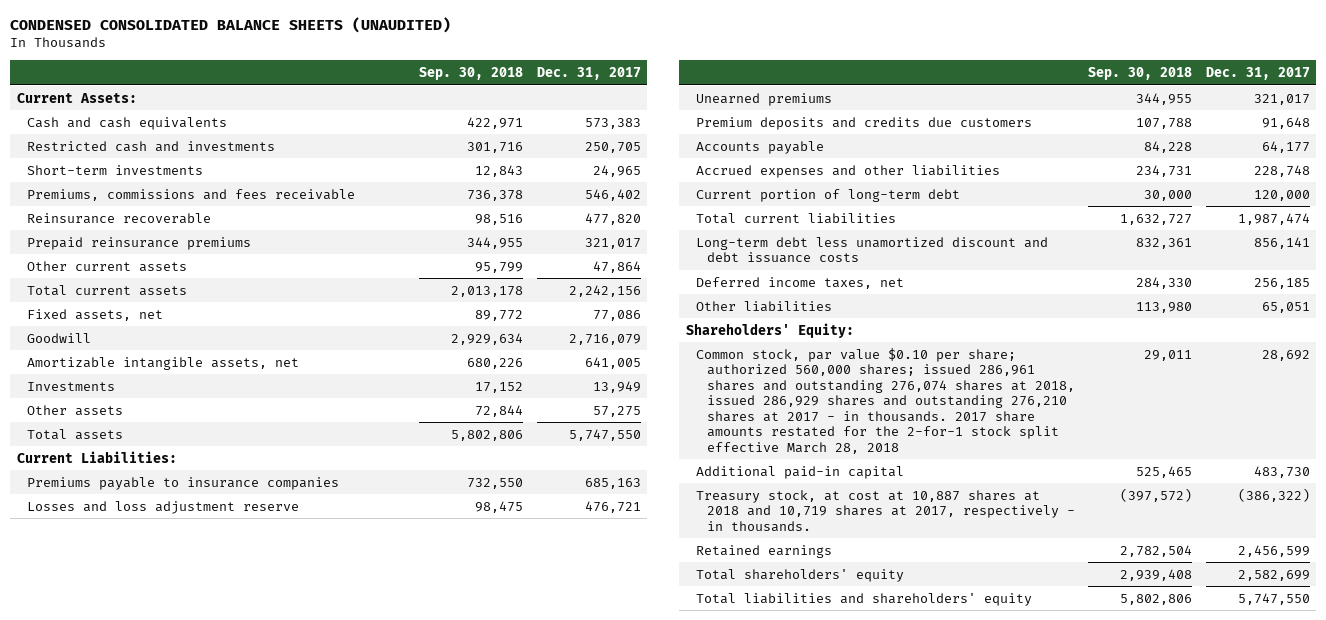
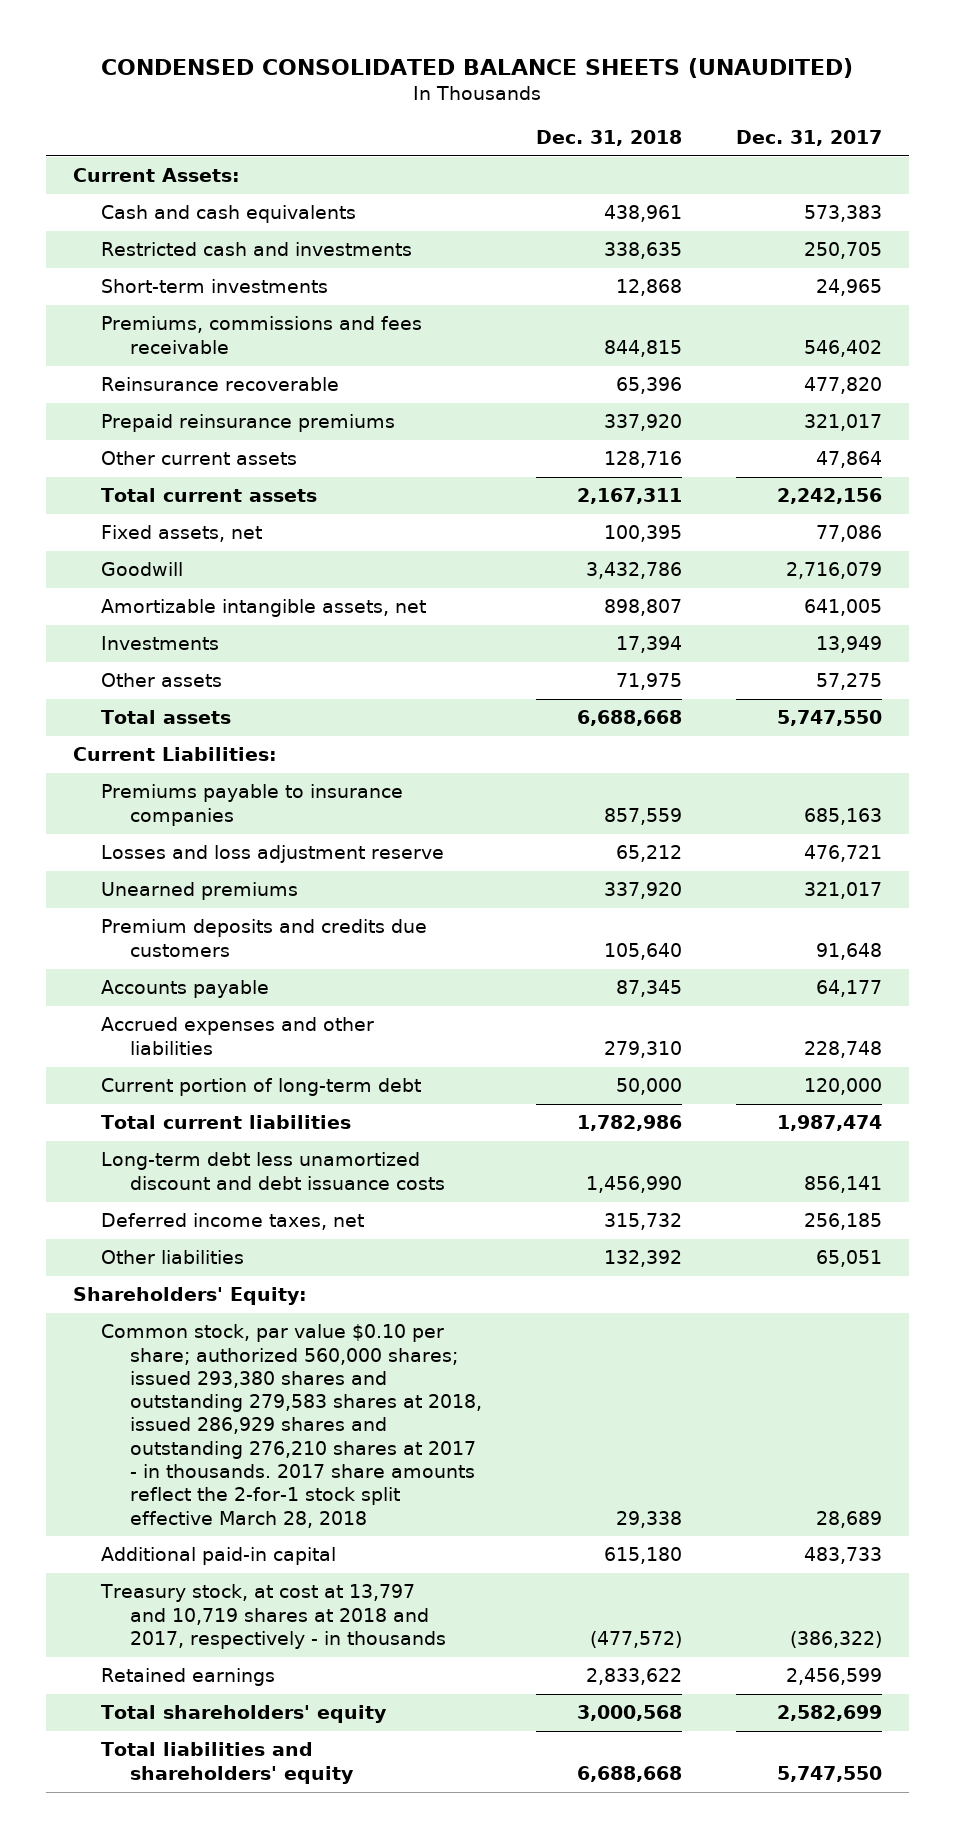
[419,66,524,80] Sep. 30, 2018 -> none
none -> [535,129,682,146] Dec. 31, 2018
[696,347,1075,454] Common stock, par value $0.10 per share; authorized 560,000 shares; issued 286,961 shares and outstanding 276,074 shares at 2018, issued 286,929 shares and outstanding 276,210 shares at 2017 - in thousands. 2017 share amounts restated for the 2-for-1 stock split effective March 28, 2018 -> [101,1324,482,1528] Common stock, par value $0.10 per share; authorized 560,000 shares; issued 293,380 shares and outstanding 279,583 shares at 2018, issued 286,929 shares and outstanding 276,210 shares at 2017 - in thousands. 2017 share amounts reflect the 2-for-1 stock split effective March 28, 2018
[1261,349,1310,361] 28,692 -> [815,1510,882,1528] 28,689
[1253,465,1310,478] 483,730 -> [803,1547,882,1565] 483,733
[696,489,1075,532] Treasury stock, at cost at 10,887 shares at 2018 and 10,719 shares at 2017, respectively - in thousands. -> [100,1584,446,1649] Treasury stock, at cost at 13,797 and 10,719 shares at 2018 and 2017, respectively - in thousands

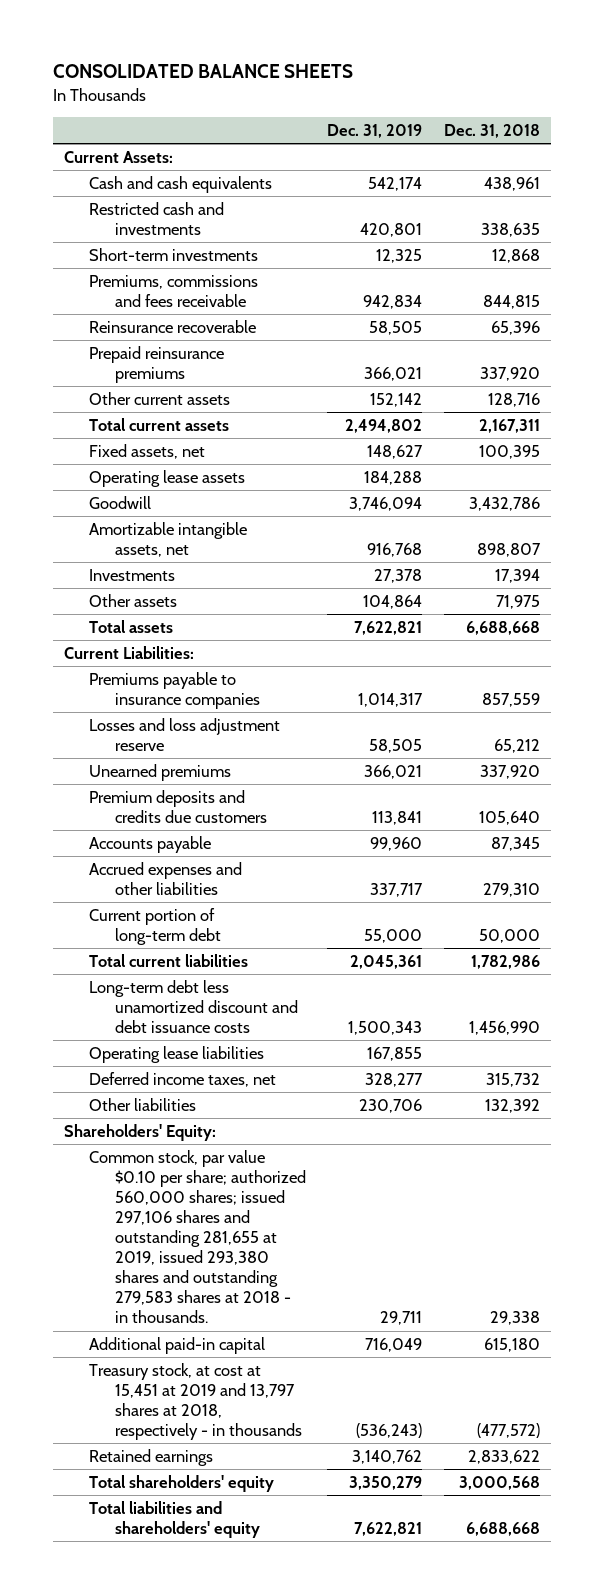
[101,57,854,78] CONDENSED CONSOLIDATED BALANCE SHEETS (UNAUDITED) -> [52,64,353,79] CONSOLIDATED BALANCE SHEETS
[735,129,882,146] Dec. 31, 2017 -> none
none -> [327,124,423,139] Dec. 31, 2019
none -> [89,469,246,487] Operating lease assets
none -> [89,1045,265,1063] Operating lease liabilities
[101,1324,482,1528] Common stock, par value $0.10 per share; authorized 560,000 shares; issued 293,380 shares and outstanding 279,583 shares at 2018, issued 286,929 shares and outstanding 276,210 shares at 2017 - in thousands. 2017 share amounts reflect the 2-for-1 stock split effective March 28, 2018 -> [89,1149,306,1324] Common stock, par value $0.10 per share; authorized 560,000 shares; issued 297,106 shares and outstanding 281,655 at 2019, issued 293,380 shares and outstanding 279,583 shares at 2018 - in thousands.
[100,1584,446,1649] Treasury stock, at cost at 13,797 and 10,719 shares at 2018 and 2017, respectively - in thousands -> [89,1362,302,1441] Treasury stock, at cost at 15,451 at 2019 and 13,797 shares at 2018, respectively - in thousands

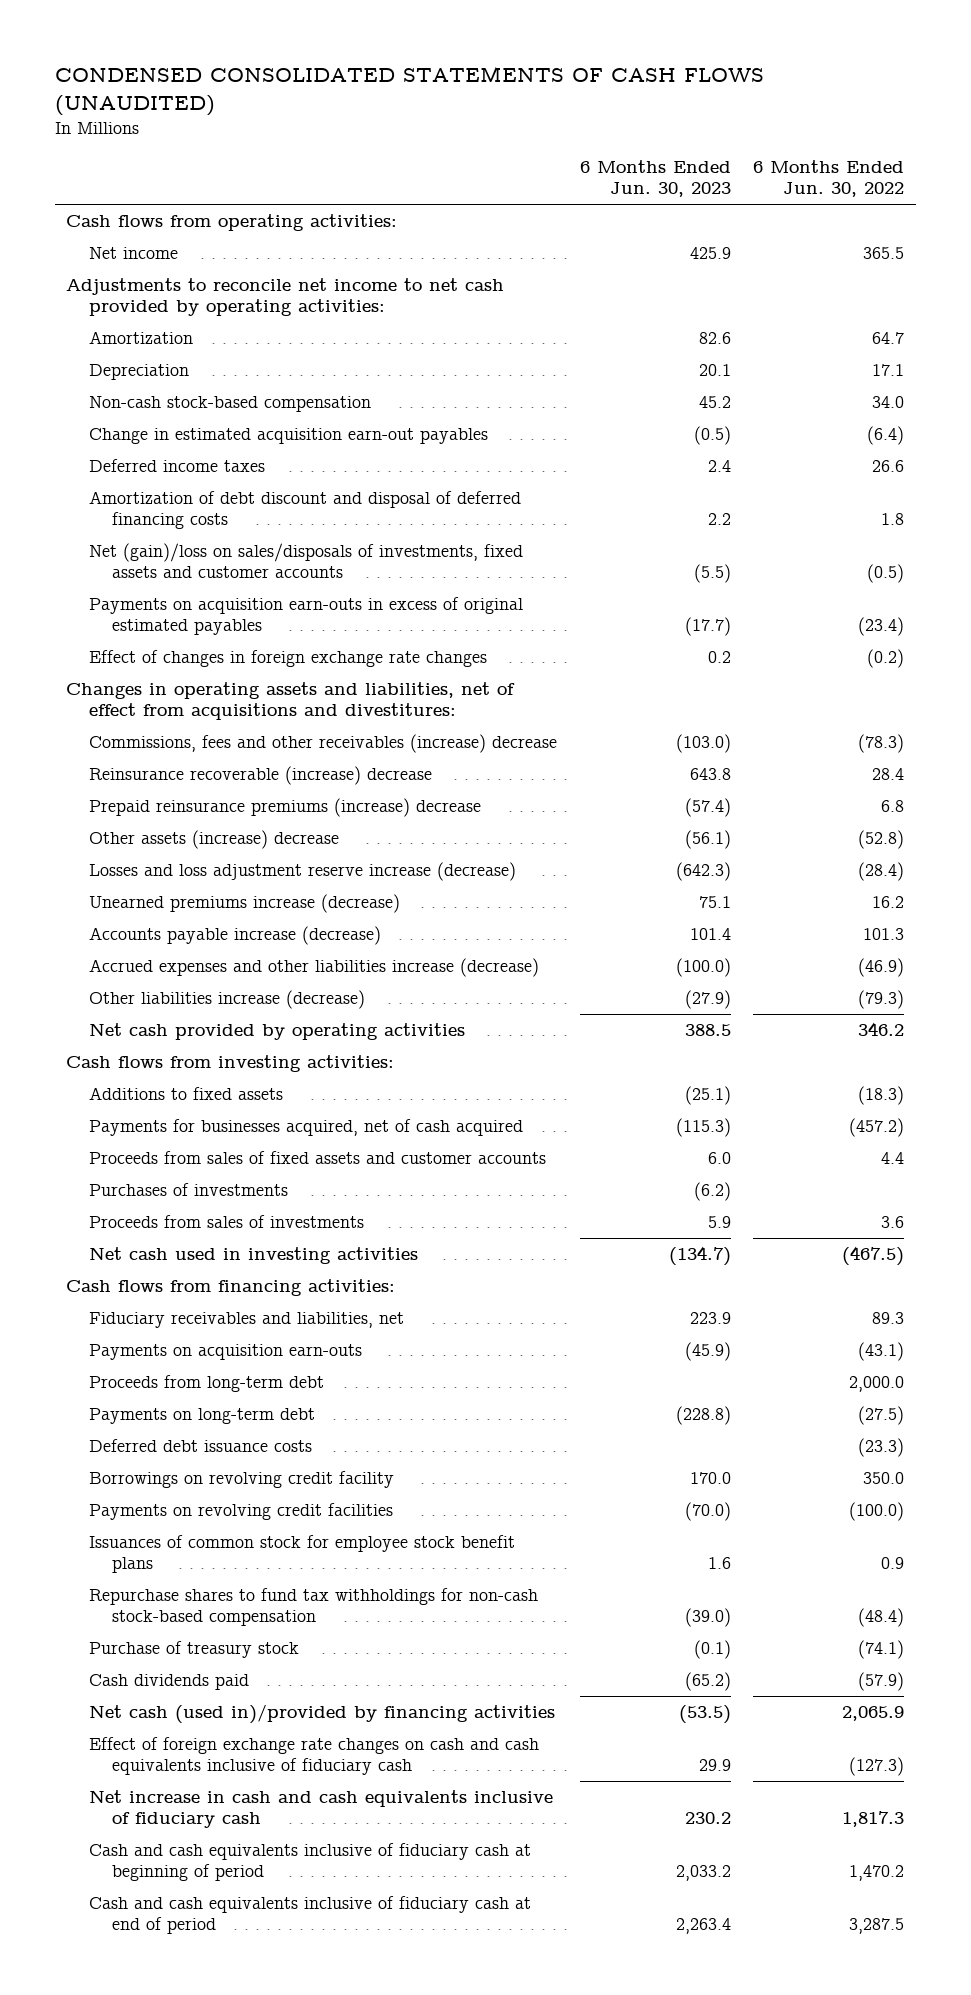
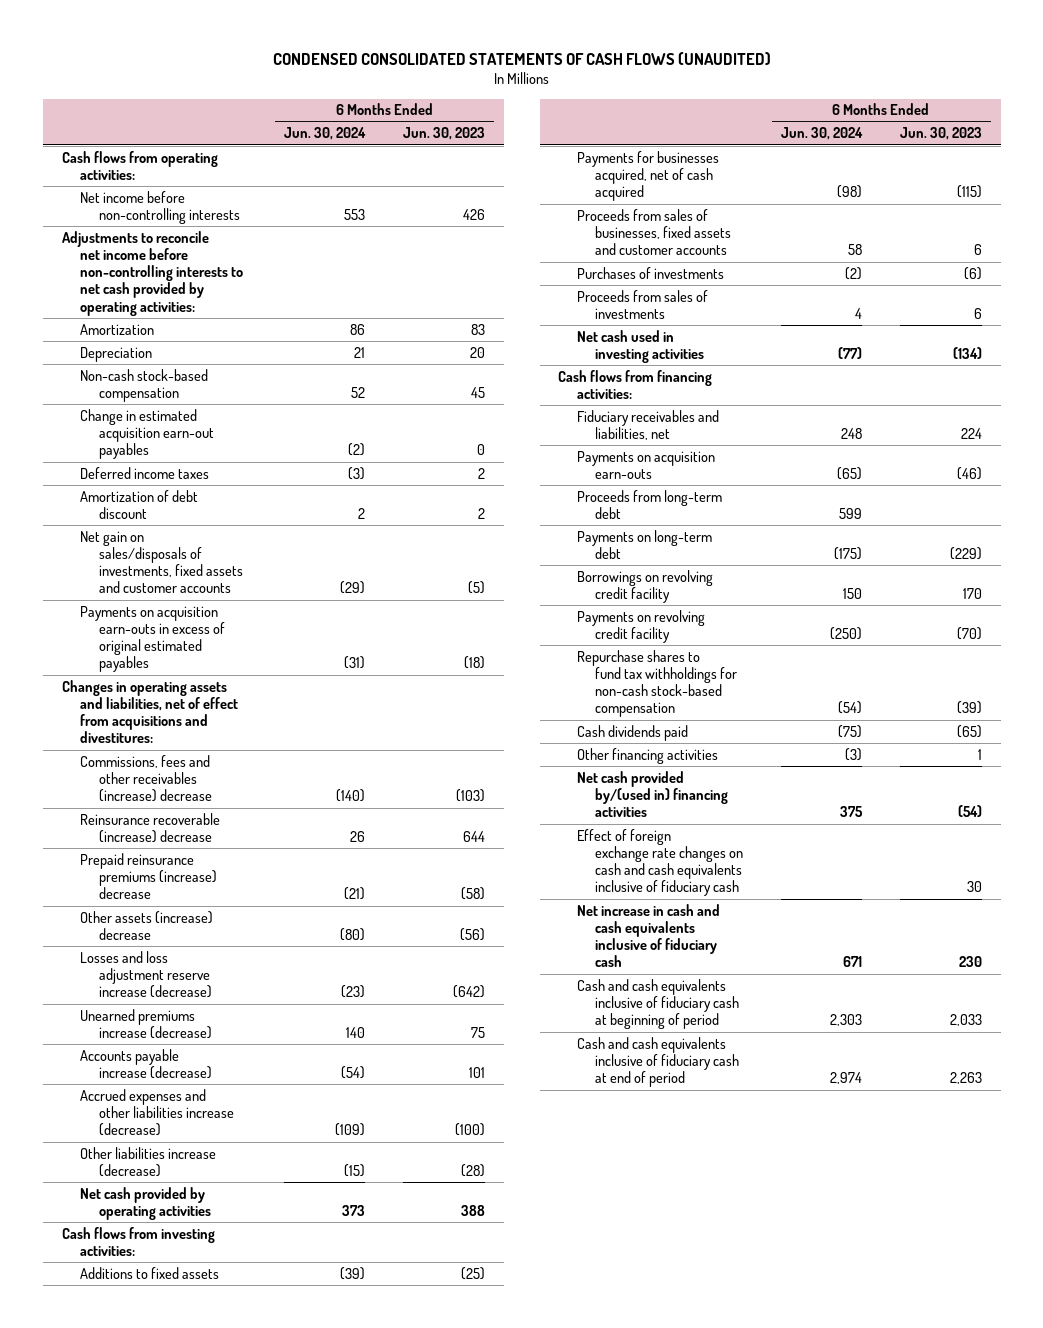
[753,160,905,198] 6 Months Ended Jun. 30, 2022 -> none
none -> [284,127,367,141] Jun. 30, 2024
[88,247,178,260] Net income -> none
[88,650,487,668] Effect of changes in foreign exchange rate changes -> none
none -> [80,190,240,225] Net income before non-controlling interests
[66,278,505,316] Adjustments to reconcile net income to net cash provided by operating activities: -> [61,230,244,316] Adjustments to reconcile net income before non-controlling interests to net cash provided by operating activities:
[698,332,731,345] 82.6 -> [470,323,485,335] 83
[698,364,731,377] 20.1 -> [469,346,485,358] 20
[698,396,731,409] 45.2 -> [470,387,485,399] 45
[693,426,731,446] (0.5) -> [476,444,485,456] 0
[707,460,731,473] 2.4 -> [477,467,485,479] 2
[88,491,521,529] Amortization of debt discount and disposal of deferred financing costs -> [80,489,199,520] Amortization of debt discount
[707,512,731,525] 2.2 -> [477,508,485,520] 2
[88,543,523,578] Net (gain)/loss on sales/disposals of investments, fixed assets and customer accounts -> [80,530,243,594] Net gain on sales/disposals of investments, fixed assets and customer accounts
[693,563,731,583] (5.5) -> [467,581,485,595] (5)
[684,616,731,636] (17.7) -> [463,656,485,670] (18)
[675,734,731,754] (103.0) -> [455,789,485,803] (103)
[689,768,731,781] 643.8 -> [462,831,485,843] 644
[684,798,731,818] (57.4) -> [460,887,485,901] (58)
[684,830,731,850] (56.1) -> [459,928,485,942] (56)
[675,862,731,882] (642.3) -> [452,985,485,999] (642)
[698,896,731,909] 75.1 -> [470,1027,485,1039] 75
[689,928,731,941] 101.4 -> [468,1067,485,1079] 101
[675,958,731,978] (100.0) -> [454,1123,485,1137] (100)
[684,990,731,1010] (27.9) -> [460,1164,485,1178] (28)
[684,1024,731,1037] 388.5 -> [460,1205,485,1217] 388
[684,1086,731,1106] (25.1) -> [460,1266,485,1280] (25)
[675,1118,731,1138] (115.3) -> [956,185,982,199] (115)
[88,1151,546,1165] Proceeds from sales of fixed assets and customer accounts -> [576,208,732,256] Proceeds from sales of businesses, fixed assets and customer accounts
[707,1152,731,1165] 6.0 -> [973,244,982,256] 6
[693,1182,731,1202] (6.2) -> [963,266,982,280] (6)
[707,1216,731,1229] 5.9 -> [973,308,982,320] 6
[668,1246,731,1267] (134.7) -> [952,347,982,360] (134)
[689,1312,731,1325] 223.9 -> [960,428,982,440] 224
[684,1342,731,1362] (45.9) -> [956,467,982,481] (46)
[88,1439,312,1453] Deferred debt issuance costs -> none
[88,1535,515,1573] Issuances of common stock for employee stock benefit plans -> none
[88,1641,299,1659] Purchase of treasury stock -> none
[675,1406,731,1426] (228.8) -> [949,547,982,561] (229)
[689,1472,731,1485] 170.0 -> [962,588,982,600] 170
[88,1503,393,1521] Payments on revolving credit facilities -> [576,609,705,644] Payments on revolving credit facility
[684,1502,731,1522] (70.0) -> [956,627,982,641] (70)
[684,1607,731,1627] (39.0) -> [956,701,982,715] (39)
[684,1672,731,1692] (65.2) -> [956,724,982,738] (65)
none -> [576,747,718,764] Other financing activities
[88,1704,555,1725] Net cash (used in)/provided by financing activities -> [576,770,729,818] Net cash provided by/(used in) financing activities
[678,1705,731,1725] (53.5) -> [957,805,982,818] (54)
[698,1758,731,1771] 29.9 -> [966,881,982,893] 30
[684,1811,731,1824] 230.2 -> [958,956,982,968] 230
[675,1864,731,1881] 2,033.2 -> [949,1014,982,1027] 2,033
[675,1917,731,1934] 2,263.4 -> [949,1072,982,1085] 2,263

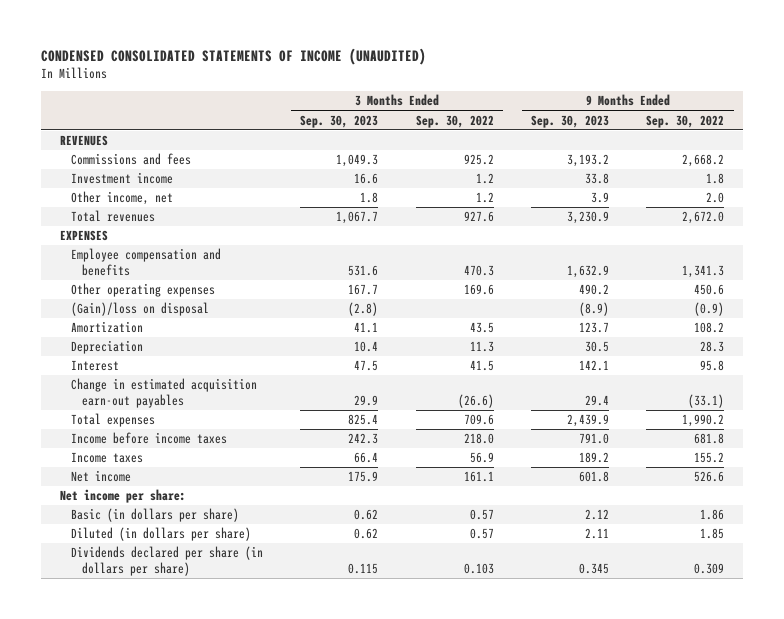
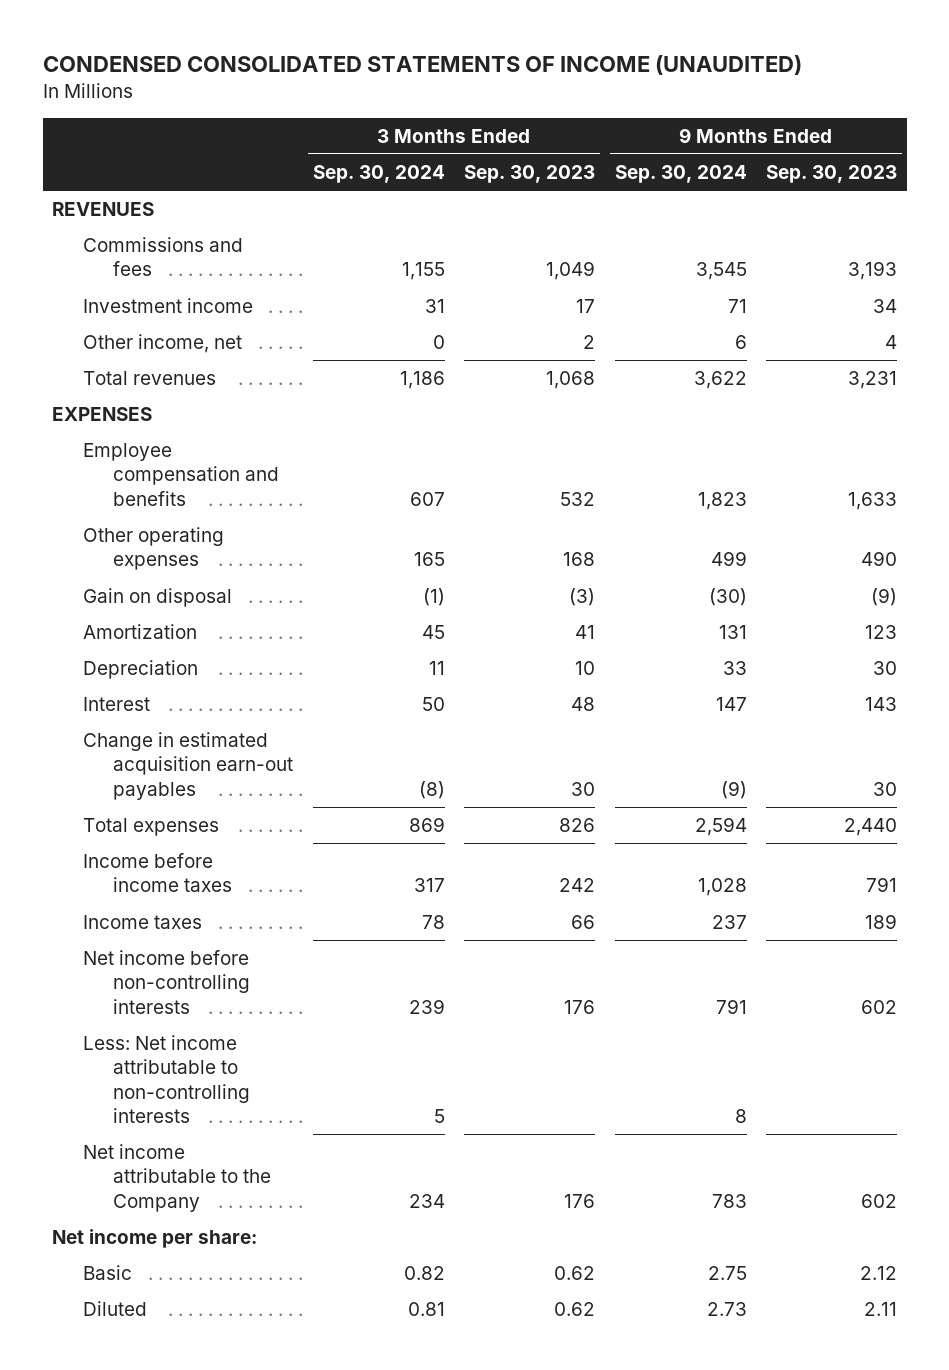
[415,114,494,128] Sep. 30, 2022 -> none
[646,114,725,128] Sep. 30, 2022 -> none
none -> [312,165,445,184] Sep. 30, 2024
none -> [614,165,747,184] Sep. 30, 2024
[336,154,379,168] 1,049.3 -> [546,261,596,281] 1,049
[567,154,610,168] 3,193.2 -> [848,261,898,281] 3,193
[354,173,379,185] 16.6 -> [576,299,596,314] 17
[585,173,610,185] 33.8 -> [873,299,898,314] 34
[360,192,379,204] 1.8 -> [583,335,596,350] 2
[591,192,610,204] 3.9 -> [885,335,898,350] 4
[336,211,379,225] 1,067.7 -> [546,371,596,390] 1,068
[567,211,610,225] 3,230.9 -> [848,371,898,390] 3,231
[348,264,379,276] 531.6 -> [560,491,596,506] 532
[567,264,610,278] 1,632.9 -> [848,491,898,510] 1,633
[348,284,379,296] 167.7 -> [563,552,596,567] 168
[579,284,610,296] 490.2 -> [861,551,898,567] 490
[70,302,209,317] (Gain)/loss on disposal -> [82,588,232,608] Gain on disposal
[348,302,379,317] (2.8) -> [569,588,596,607] (3)
[579,302,610,317] (8.9) -> [871,588,898,607] (9)
[354,322,379,334] 41.1 -> [575,625,596,640] 41
[579,322,610,334] 123.7 -> [865,625,898,640] 123
[354,341,379,353] 10.4 -> [575,661,596,676] 10
[585,341,610,353] 30.5 -> [873,661,898,676] 30
[354,360,379,372] 47.5 -> [571,697,596,712] 48
[579,360,610,372] 142.1 -> [865,697,898,712] 143
[354,394,379,406] 29.9 -> [571,781,596,796] 30
[585,394,610,406] 29.4 -> [873,781,898,796] 30
[348,414,379,426] 825.4 -> [559,818,596,833] 826
[567,414,610,428] 2,439.9 -> [844,818,898,837] 2,440
[348,433,379,445] 242.3 -> [559,878,596,893] 242
[579,433,610,445] 791.0 -> [866,877,898,893] 791
[354,452,379,464] 66.4 -> [571,915,596,930] 66
[579,452,610,464] 189.2 -> [865,914,898,930] 189
none -> [82,950,251,1014] Net income before non-controlling interests
none -> [82,1035,251,1123] Less: Net income attributable to non-controlling interests
[70,470,131,483] Net income -> [82,1144,272,1212] Net income attributable to the Company
[348,471,379,483] 175.9 -> [564,1193,596,1208] 176
[579,471,610,483] 601.8 -> [861,1193,898,1208] 602
[70,546,263,576] Dividends declared per share (in dollars per share) -> none
[70,508,239,523] Basic (in dollars per share) -> [82,1265,132,1281] Basic
[70,527,251,542] Diluted (in dollars per share) -> [82,1301,147,1317] Diluted

